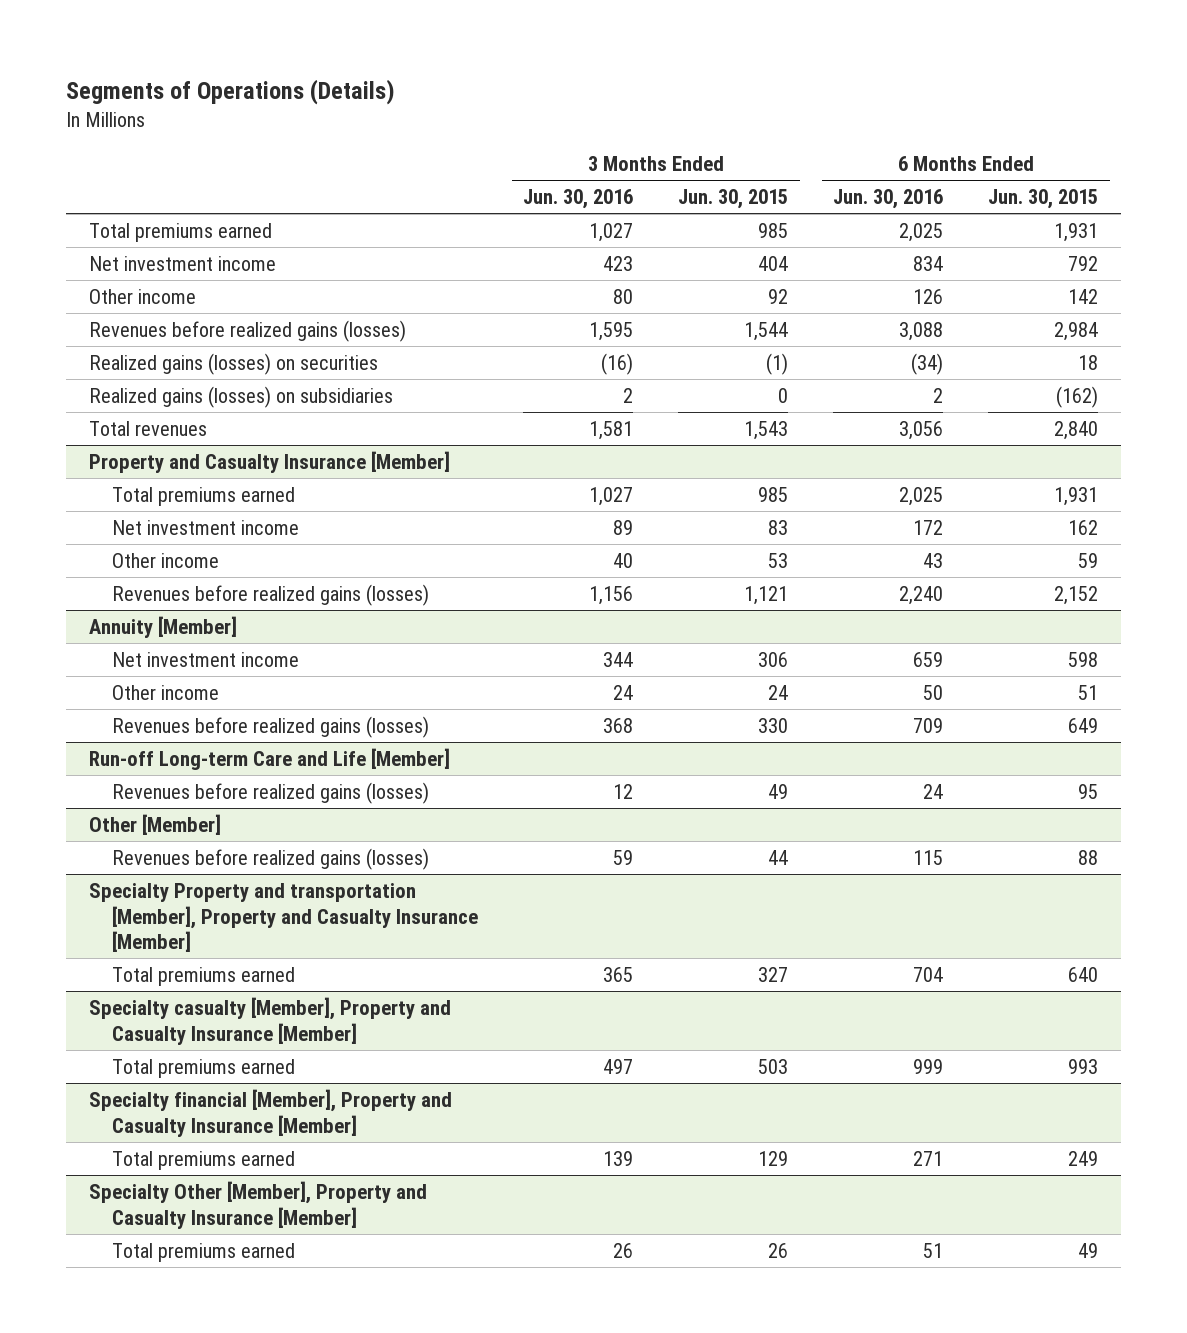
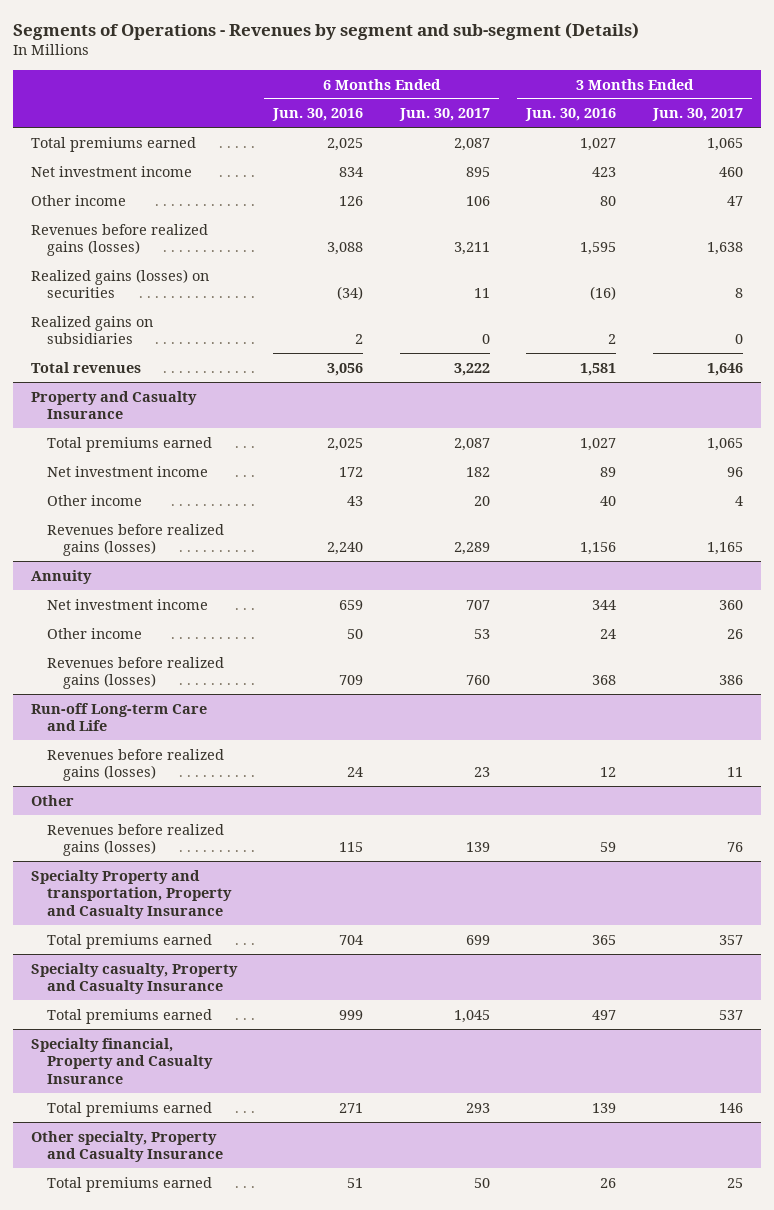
[66,78,396,105] Segments of Operations (Details) -> [12,21,639,40] Segments of Operations - Revenues by segment and sub-segment (Details)
[678,189,789,210] Jun. 30, 2015 -> none
[988,189,1099,210] Jun. 30, 2015 -> none
none -> [398,108,490,122] Jun. 30, 2017
none -> [651,108,743,122] Jun. 30, 2017
[88,385,393,408] Realized gains (losses) on subsidiaries -> [31,315,154,345] Realized gains on subsidiaries
[88,450,450,473] Property and Casualty Insurance [Member] -> [31,390,198,420] Property and Casualty Insurance
[88,615,237,638] Annuity [Member] -> [31,569,93,584] Annuity
[88,747,450,770] Run-off Long-term Care and Life [Member] -> [31,702,208,732] Run-off Long-term Care and Life
[88,813,221,835] Other [Member] -> [31,794,75,806] Other
[88,882,479,953] Specialty Property and transportation [Member], Property and Casualty Insurance [Member] -> [31,869,233,919] Specialty Property and transportation, Property and Casualty Insurance
[88,996,451,1045] Specialty casualty [Member], Property and Casualty Insurance [Member] -> [31,962,239,995] Specialty casualty, Property and Casualty Insurance
[88,1088,452,1137] Specialty financial [Member], Property and Casualty Insurance [Member] -> [31,1037,214,1084] Specialty financial, Property and Casualty Insurance
[88,1180,427,1229] Specialty Other [Member], Property and Casualty Insurance [Member] -> [31,1130,224,1163] Other specialty, Property and Casualty Insurance

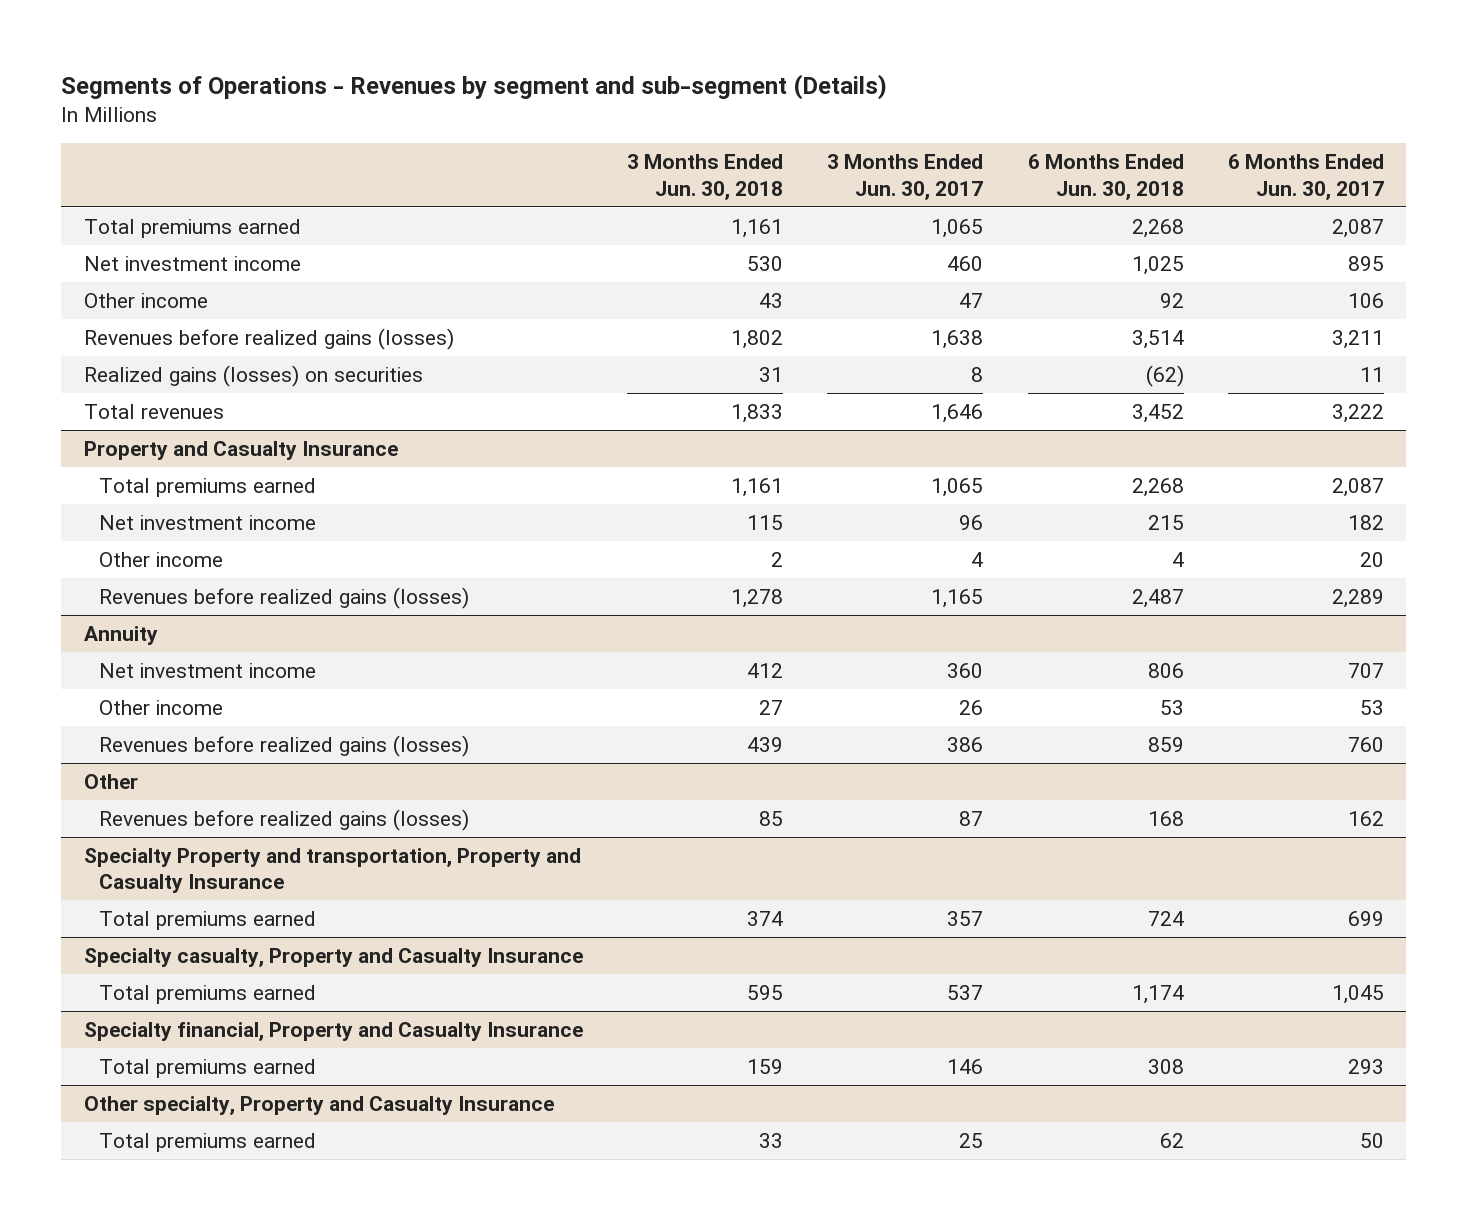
[272,108,364,122] Jun. 30, 2016 -> none
[525,108,617,122] Jun. 30, 2016 -> none
none -> [626,154,783,200] 3 Months Ended Jun. 30, 2018
none -> [1027,154,1184,200] 6 Months Ended Jun. 30, 2018
[31,315,154,345] Realized gains on subsidiaries -> none
[31,702,208,732] Run-off Long-term Care and Life -> none
[47,748,225,782] Revenues before realized gains (losses) -> none
[465,842,490,853] 139 -> [1348,810,1385,826] 162
[726,842,743,853] 76 -> [959,810,984,826] 87

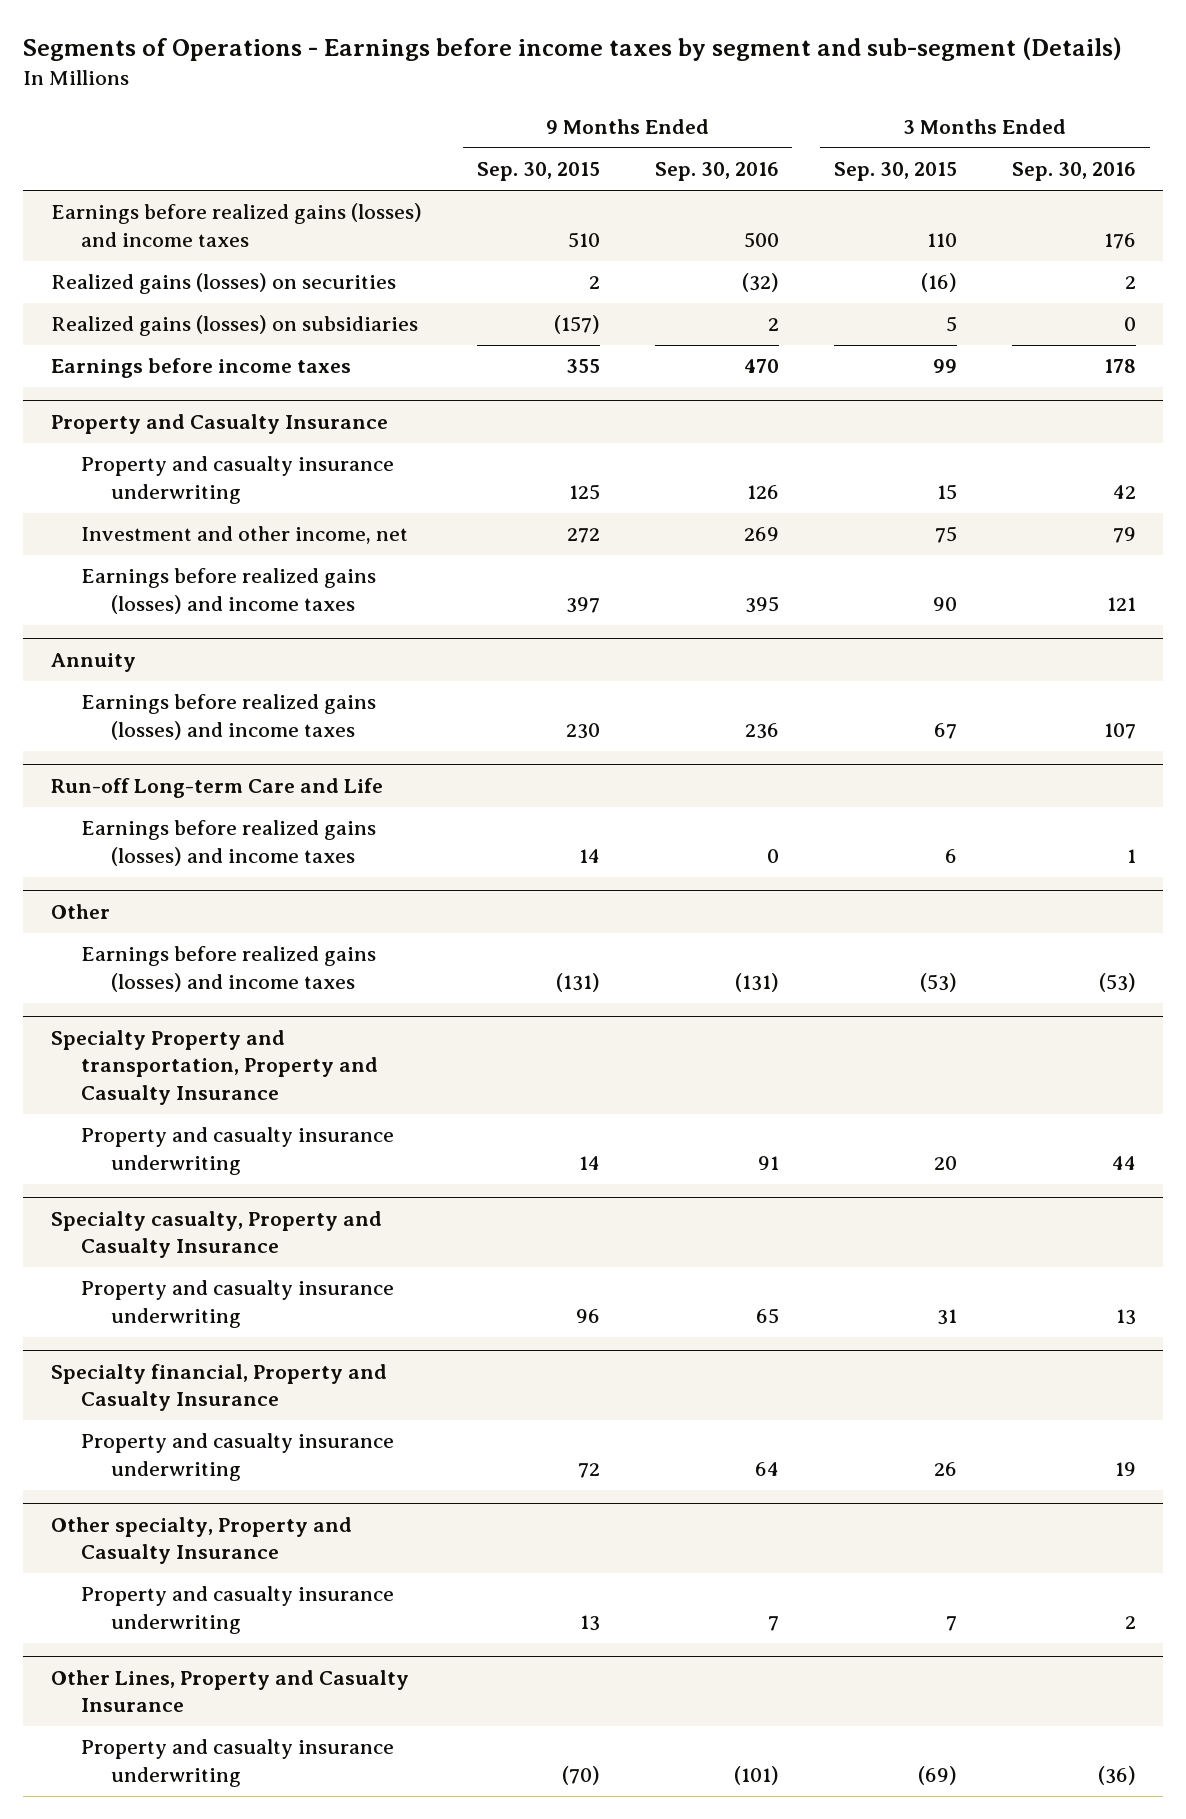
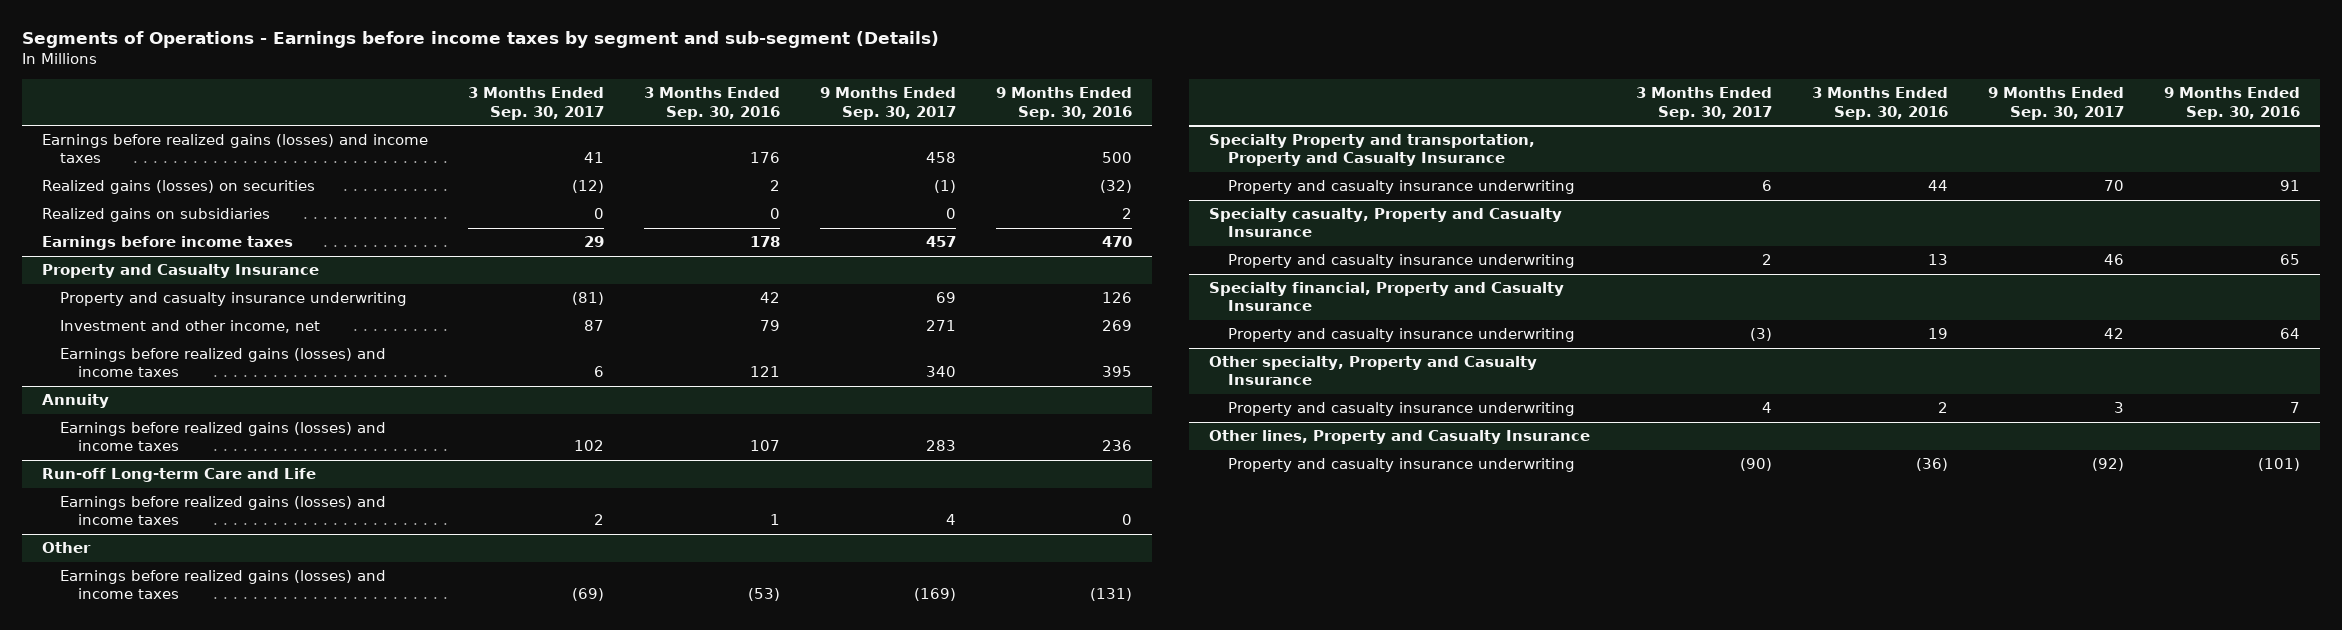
[476,162,600,182] Sep. 30, 2015 -> none
[833,162,957,182] Sep. 30, 2015 -> none
none -> [467,87,604,120] 3 Months Ended Sep. 30, 2017
none -> [820,87,957,120] 9 Months Ended Sep. 30, 2017
[50,315,418,337] Realized gains (losses) on subsidiaries -> [41,208,270,223] Realized gains on subsidiaries
[50,1670,409,1713] Other Lines, Property and Casualty Insurance -> [1209,430,1591,445] Other lines, Property and Casualty Insurance

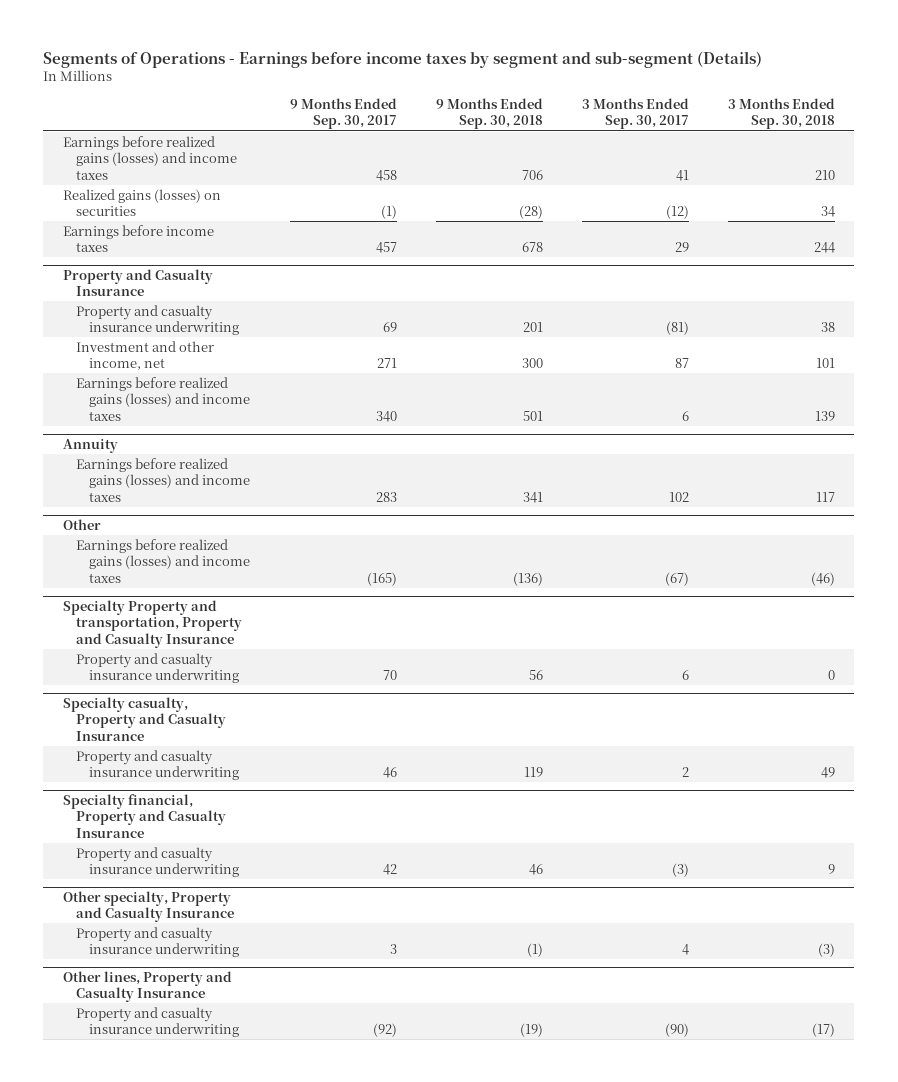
[644,87,781,120] 3 Months Ended Sep. 30, 2016 -> none
[996,87,1133,120] 9 Months Ended Sep. 30, 2016 -> none
none -> [435,97,543,130] 9 Months Ended Sep. 30, 2018
none -> [727,97,835,130] 3 Months Ended Sep. 30, 2018
[41,208,270,223] Realized gains on subsidiaries -> none
[41,468,316,483] Run-off Long-term Care and Life -> none
[59,496,386,526] Earnings before realized gains (losses) and income taxes -> none
[571,588,604,602] (69) -> [664,571,689,586] (67)
[914,588,957,602] (169) -> [366,571,397,586] (165)

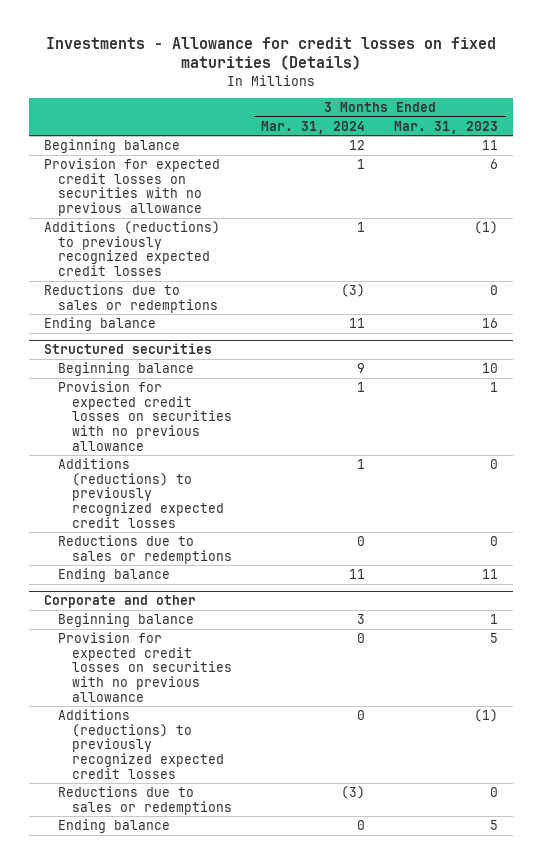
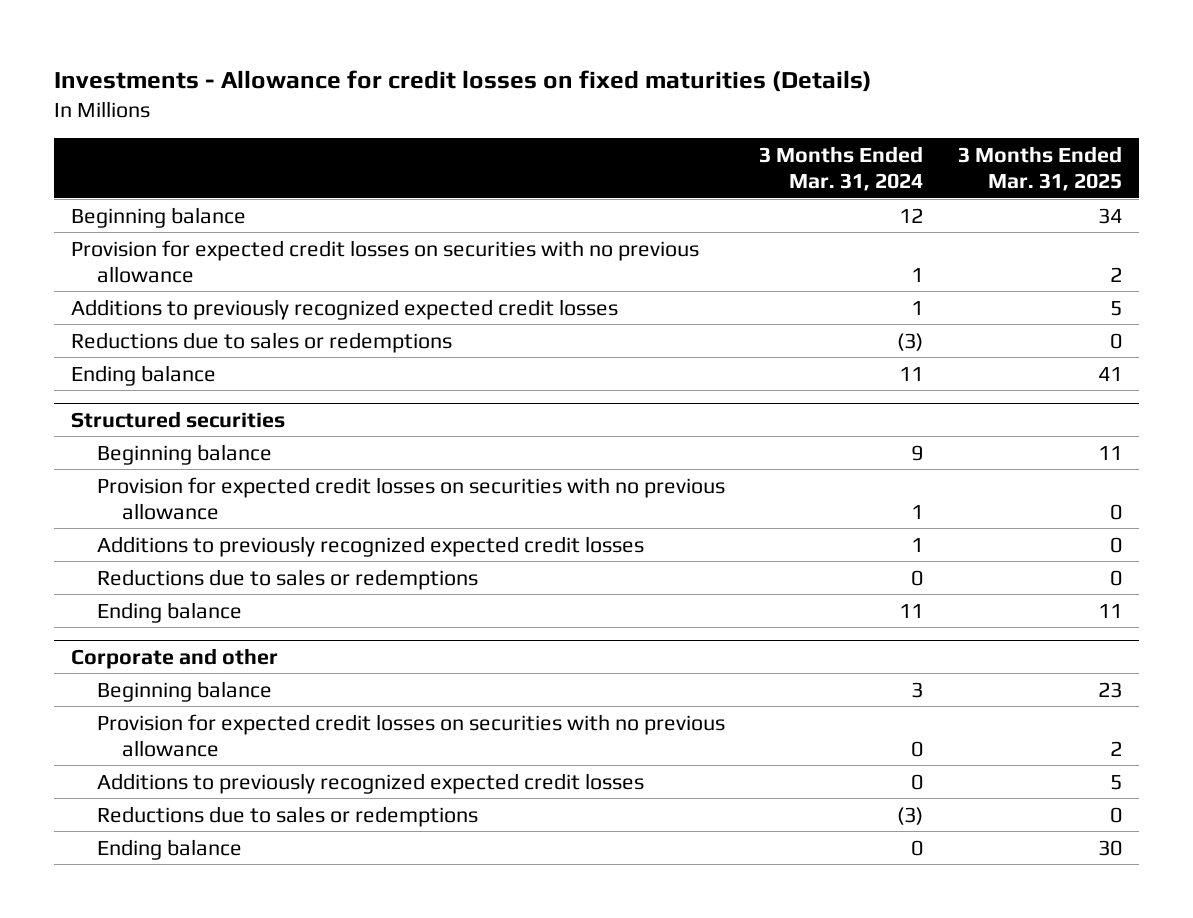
[394,120,499,134] Mar. 31, 2023 -> none
none -> [957,145,1122,191] 3 Months Ended Mar. 31, 2025
[44,220,221,277] Additions (reductions) to previously recognized expected credit losses -> [71,298,619,320] Additions to previously recognized expected credit losses
[57,457,224,528] Additions (reductions) to previously recognized expected credit losses -> [96,535,644,557] Additions to previously recognized expected credit losses
[57,708,224,779] Additions (reductions) to previously recognized expected credit losses -> [96,772,644,794] Additions to previously recognized expected credit losses

